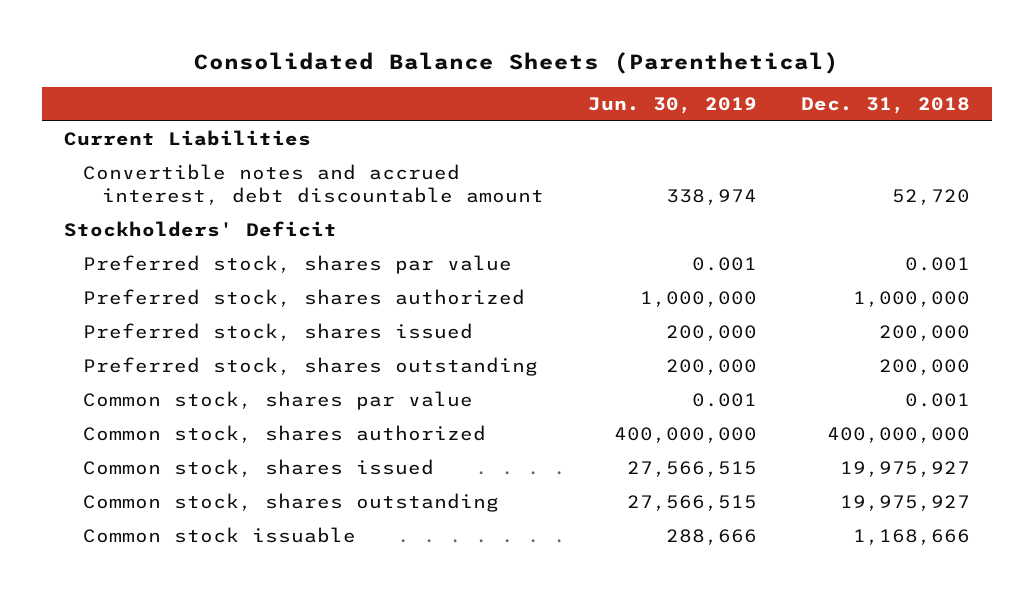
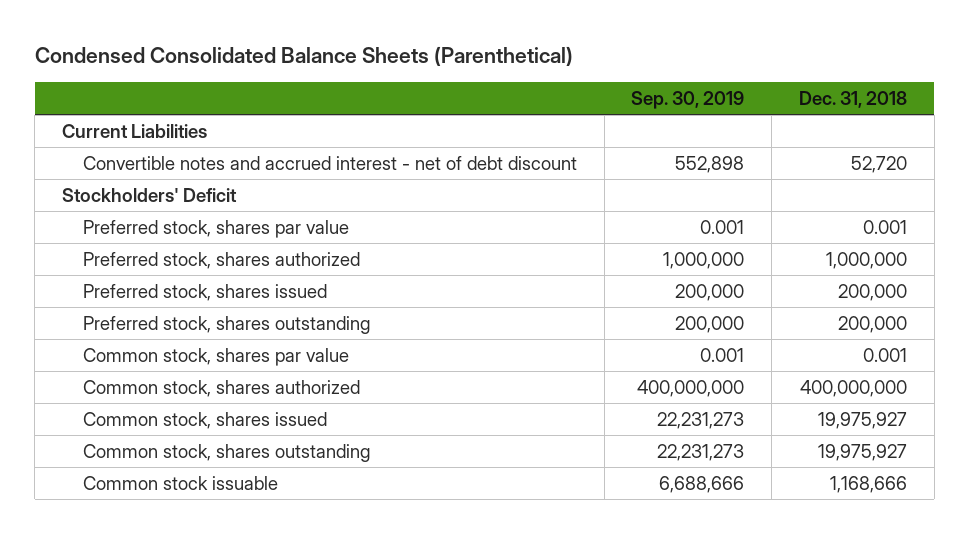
[193,52,839,75] Consolidated Balance Sheets (Parenthetical) -> [34,46,573,67] Condensed Consolidated Balance Sheets (Parenthetical)
[588,97,758,115] Jun. 30, 2019 -> none
none -> [631,90,745,109] Sep. 30, 2019
[82,164,545,206] Convertible notes and accrued interest, debt discountable amount -> [82,155,577,170] Convertible notes and accrued interest - net of debt discount

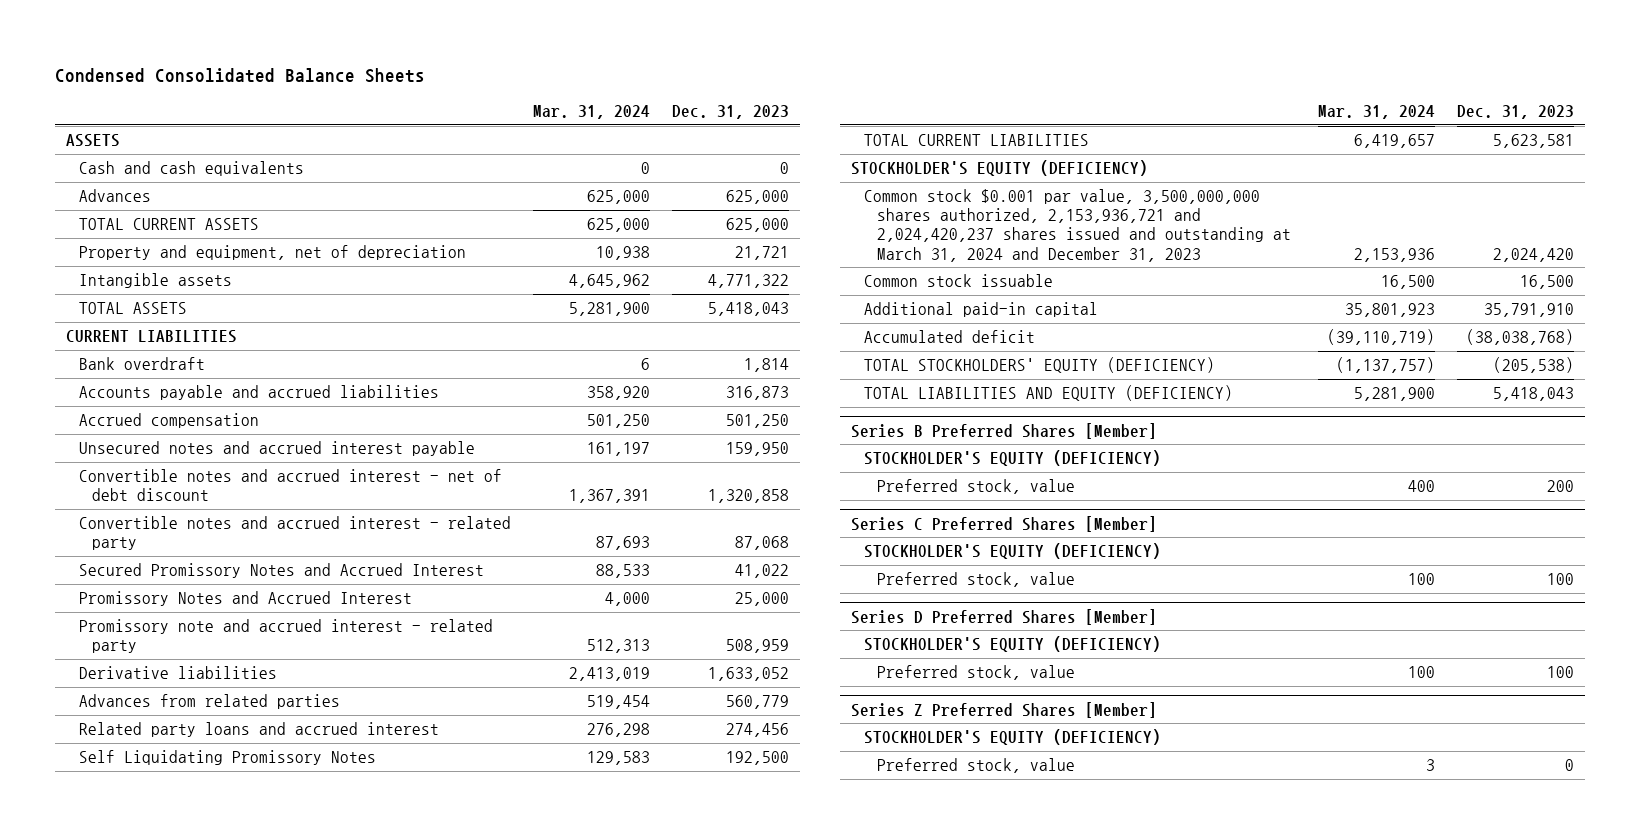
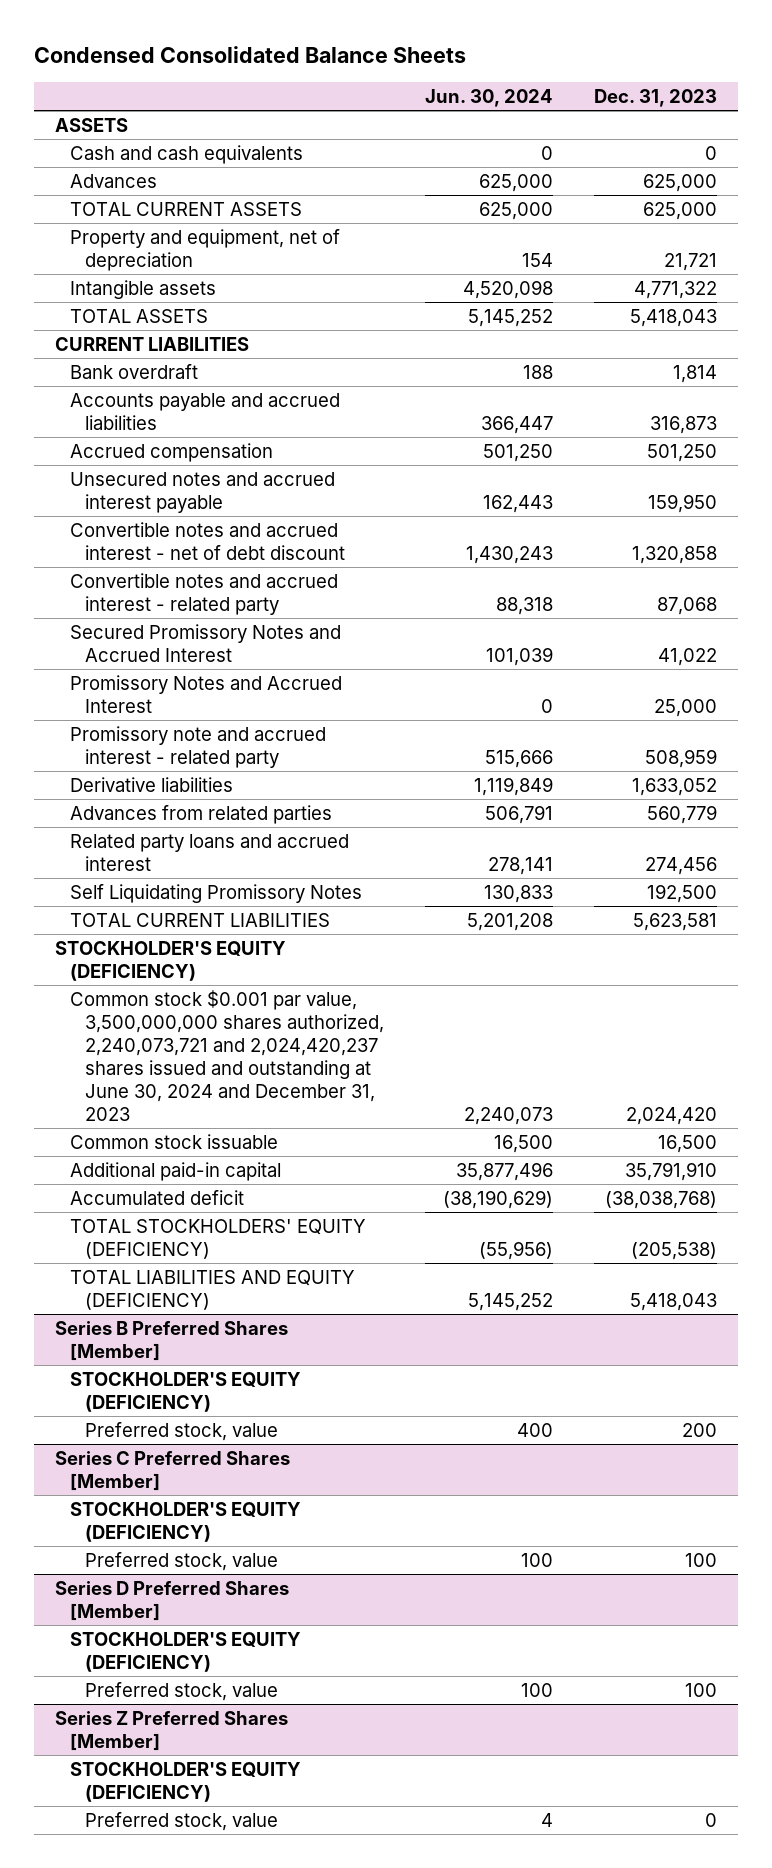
[532,104,650,119] Mar. 31, 2024 -> none
none -> [425,88,554,107] Jun. 30, 2024
[863,189,1291,262] Common stock $0.001 par value, 3,500,000,000 shares authorized, 2,153,936,721 and 2,024,420,237 shares issued and outstanding at March 31, 2024 and December 31, 2023 -> [69,989,384,1121] Common stock $0.001 par value, 3,500,000,000 shares authorized, 2,240,073,721 and 2,024,420,237 shares issued and outstanding at June 30, 2024 and December 31, 2023

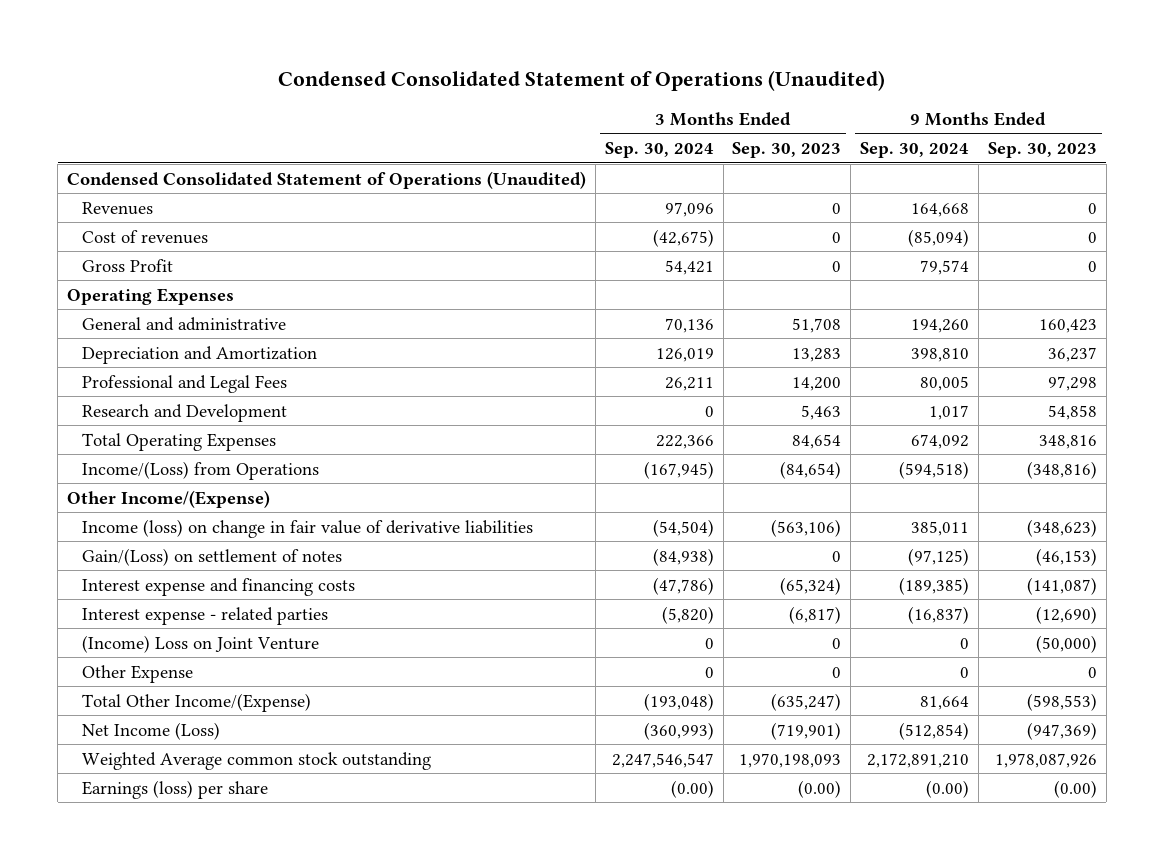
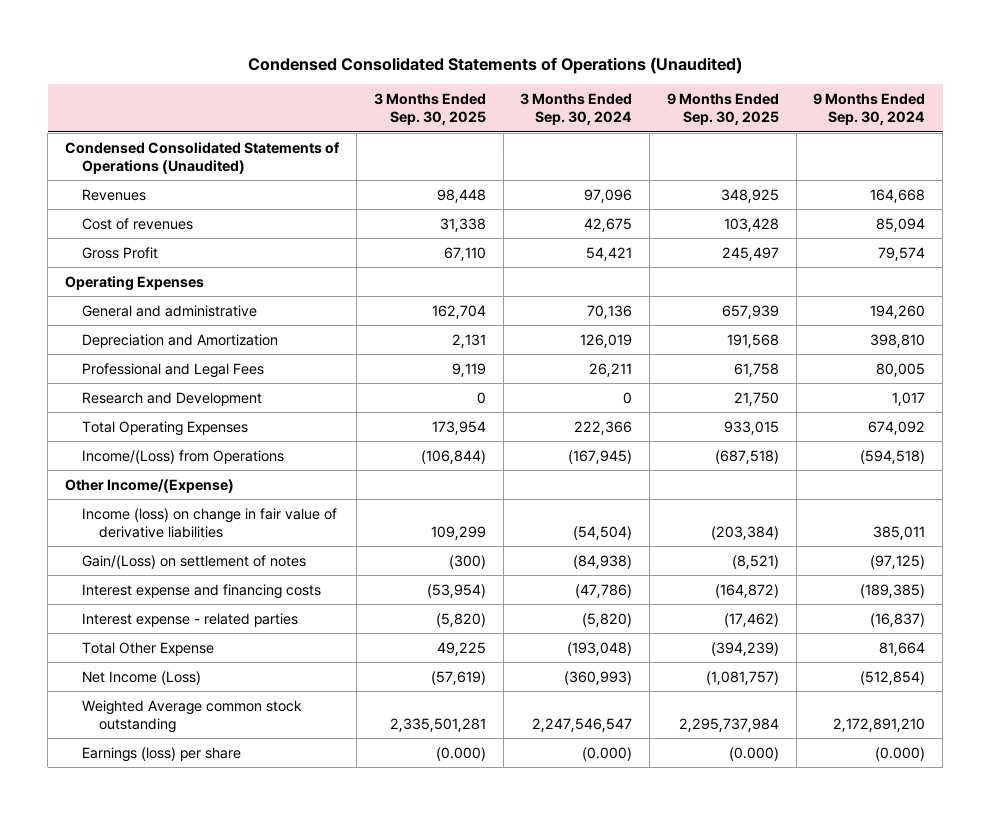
[277,70,885,92] Condensed Consolidated Statement of Operations (Unaudited) -> [248,57,743,75] Condensed Consolidated Statements of Operations (Unaudited)
[732,142,842,159] Sep. 30, 2023 -> none
[987,142,1097,159] Sep. 30, 2023 -> none
none -> [373,92,486,126] 3 Months Ended Sep. 30, 2025
none -> [666,92,779,126] 9 Months Ended Sep. 30, 2025
[66,170,586,189] Condensed Consolidated Statement of Operations (Unaudited) -> [65,141,341,175] Condensed Consolidated Statements of Operations (Unaudited)
[652,228,714,247] (42,675) -> [584,217,633,232] 42,675
[908,228,970,247] (85,094) -> [876,217,926,232] 85,094
[81,634,319,653] (Income) Loss on Joint Venture -> none
[81,664,193,683] Other Expense -> none
[81,692,311,712] Total Other Income/(Expense) -> [82,641,215,656] Total Other Expense
[670,779,714,798] (0.00) -> [582,746,633,761] (0.000)
[926,779,970,798] (0.00) -> [875,746,926,761] (0.000)

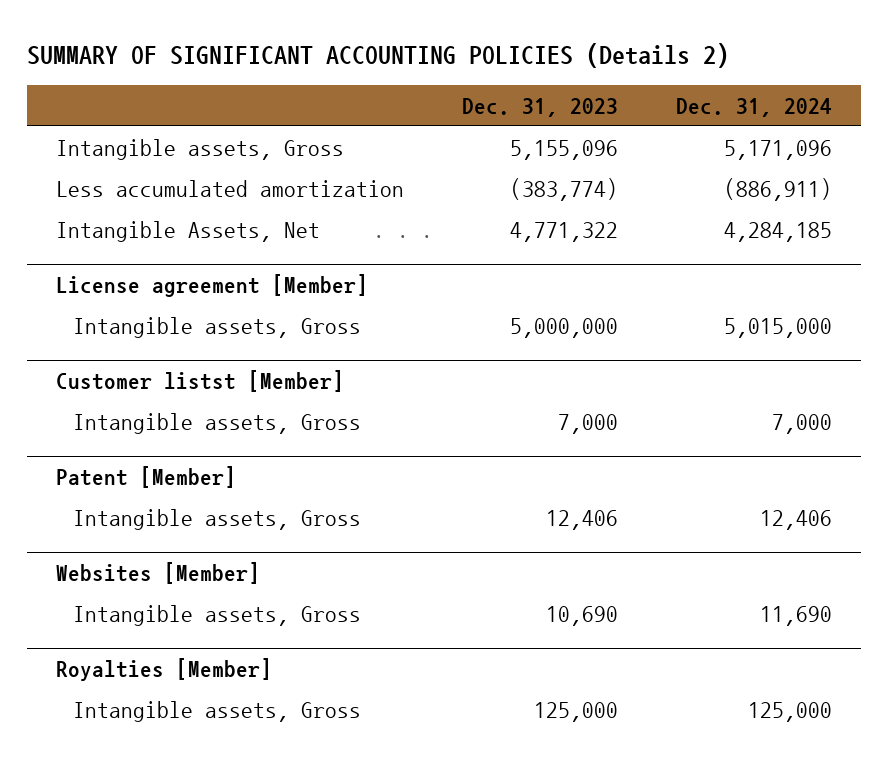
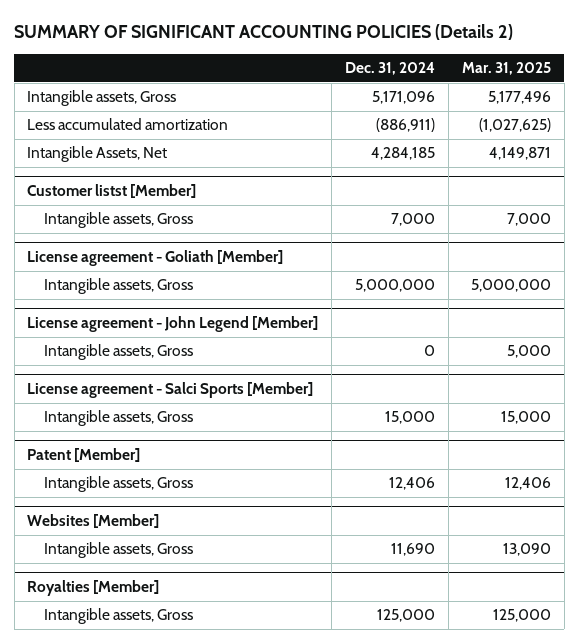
[462,97,619,117] Dec. 31, 2023 -> none
none -> [461,62,551,76] Mar. 31, 2025
[56,274,369,298] License agreement [Member] -> none
[72,316,361,338] Intangible assets, Gross -> none
none -> [27,250,284,267] License agreement - Goliath [Member]
none -> [44,278,194,295] Intangible assets, Gross
none -> [27,316,319,333] License agreement - John Legend [Member]
none -> [44,344,194,361] Intangible assets, Gross
none -> [27,382,314,399] License agreement - Salci Sports [Member]
none -> [44,410,194,427] Intangible assets, Gross

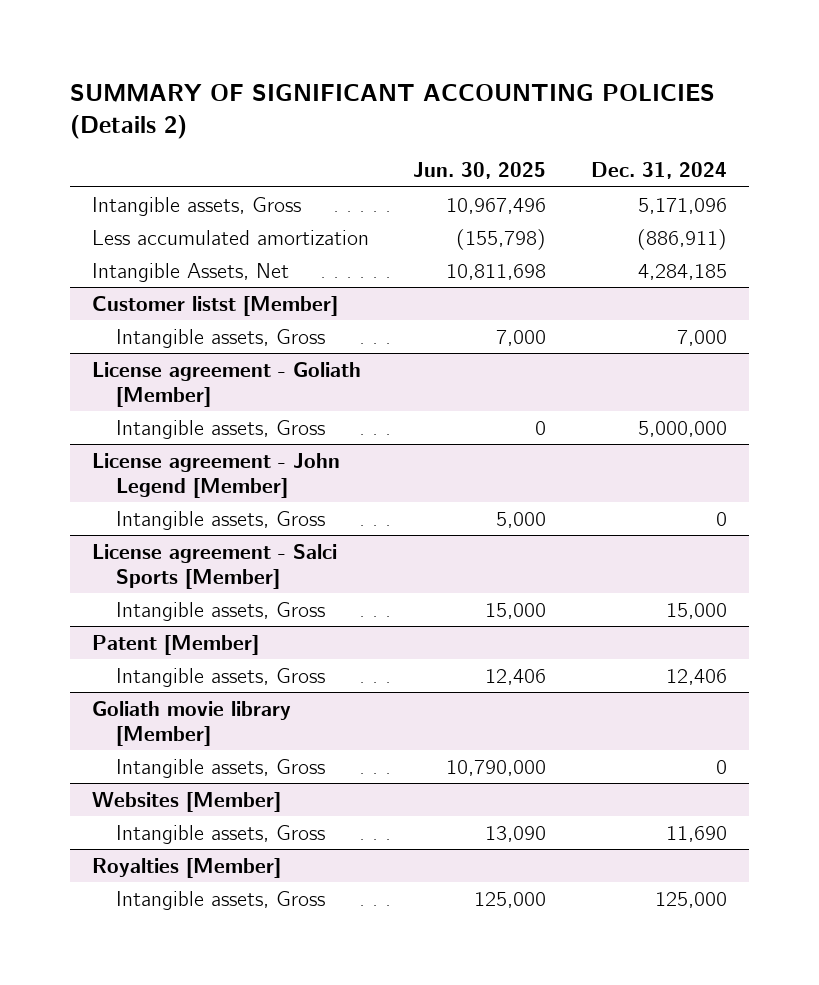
[461,62,551,76] Mar. 31, 2025 -> none
none -> [413,162,547,180] Jun. 30, 2025
none -> [91,700,291,746] Goliath movie library [Member]
none -> [116,758,326,778] Intangible assets, Gross

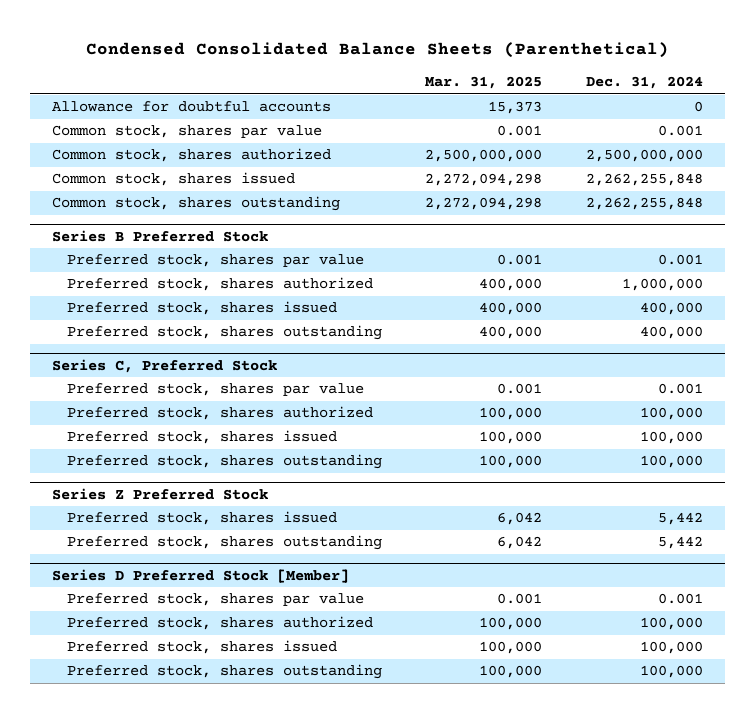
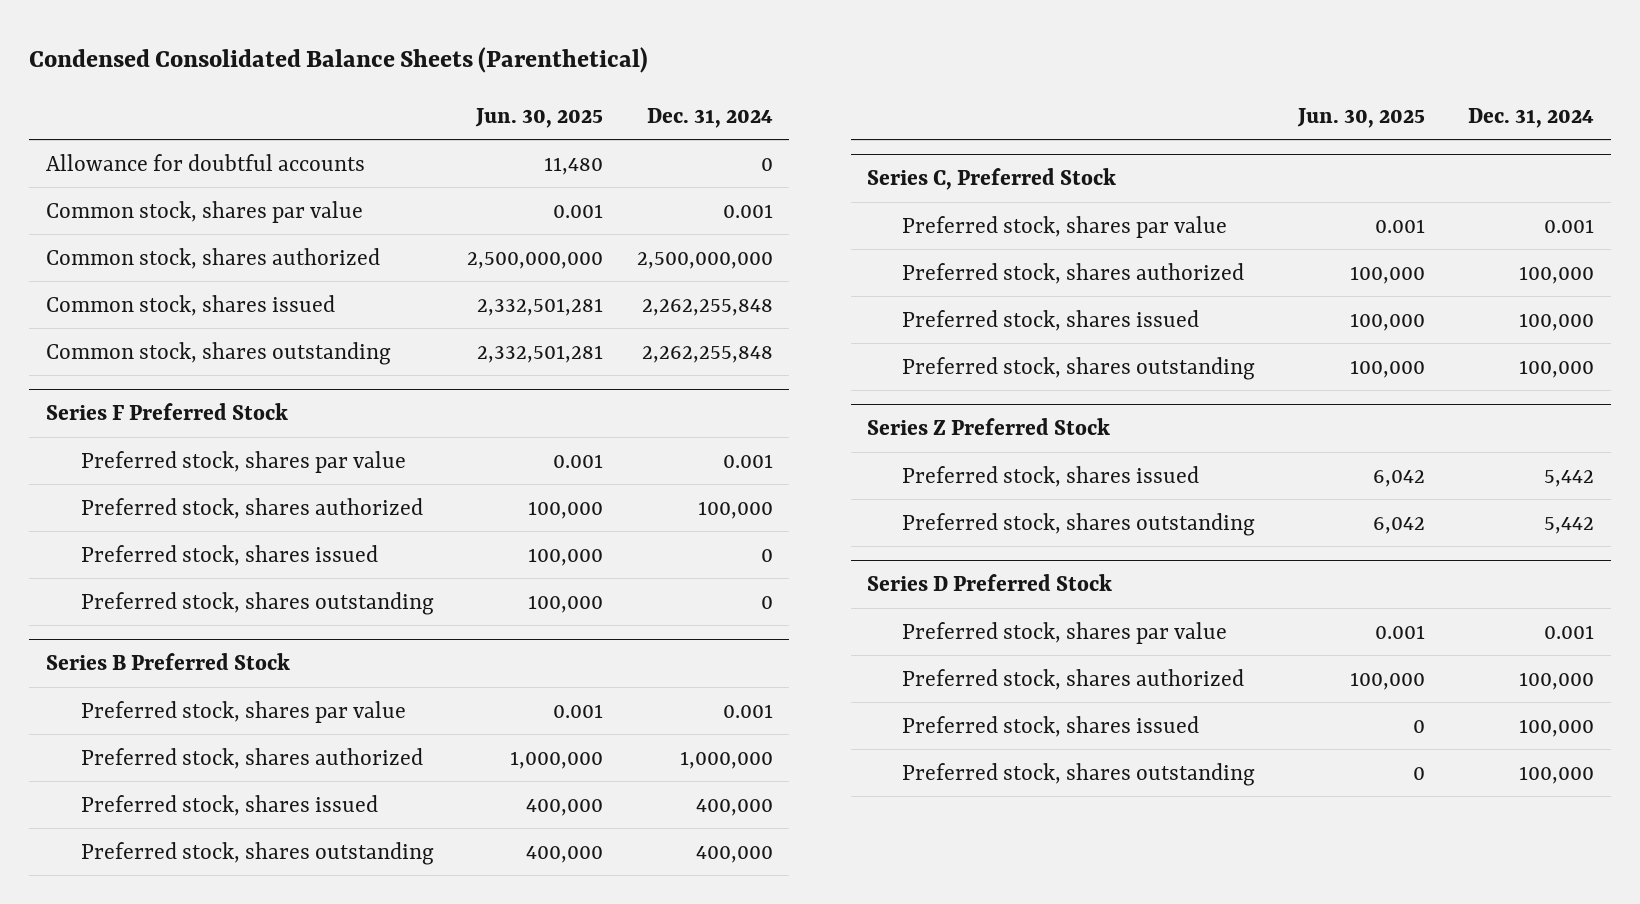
[425,76,543,90] Mar. 31, 2025 -> none
none -> [475,107,604,128] Jun. 30, 2025
none -> [46,403,289,421] Series F Preferred Stock
none -> [80,450,406,473] Preferred stock, shares par value
none -> [80,497,423,519] Preferred stock, shares authorized
none -> [80,544,378,566] Preferred stock, shares issued
none -> [80,591,434,615] Preferred stock, shares outstanding
[52,568,350,583] Series D Preferred Stock [Member] -> [867,574,1113,592] Series D Preferred Stock

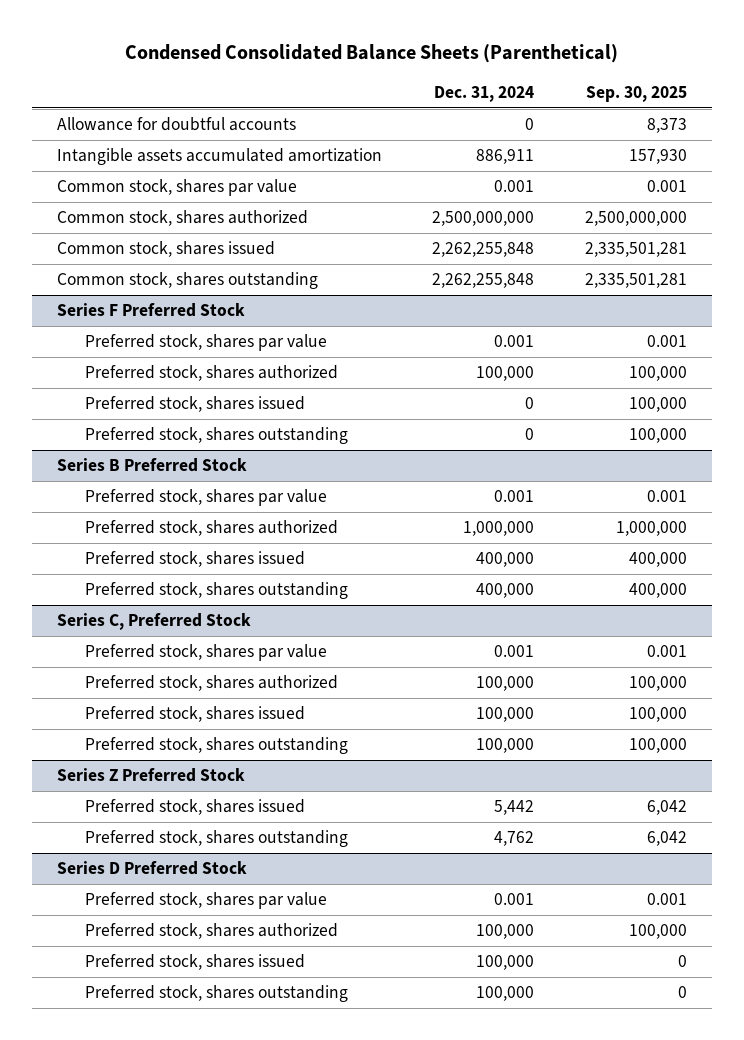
[475,107,604,128] Jun. 30, 2025 -> none
none -> [585,85,687,102] Sep. 30, 2025
none -> [57,148,383,166] Intangible assets accumulated amortization
[1544,516,1595,534] 5,442 -> [494,831,535,847] 4,762

